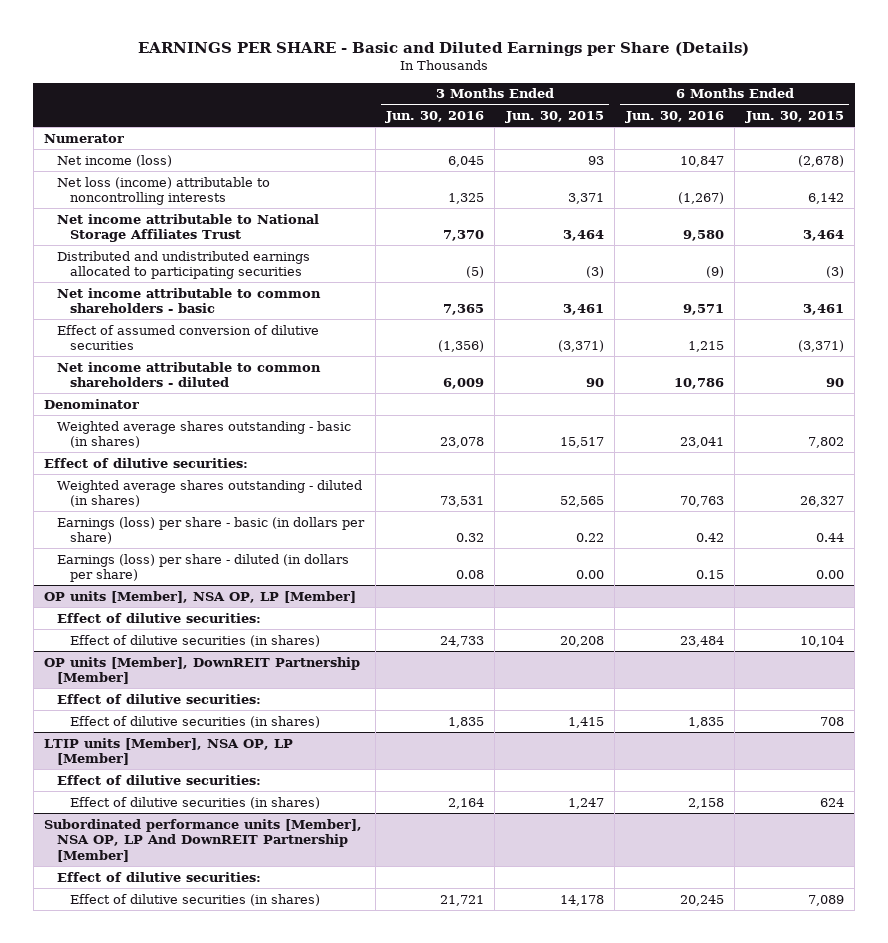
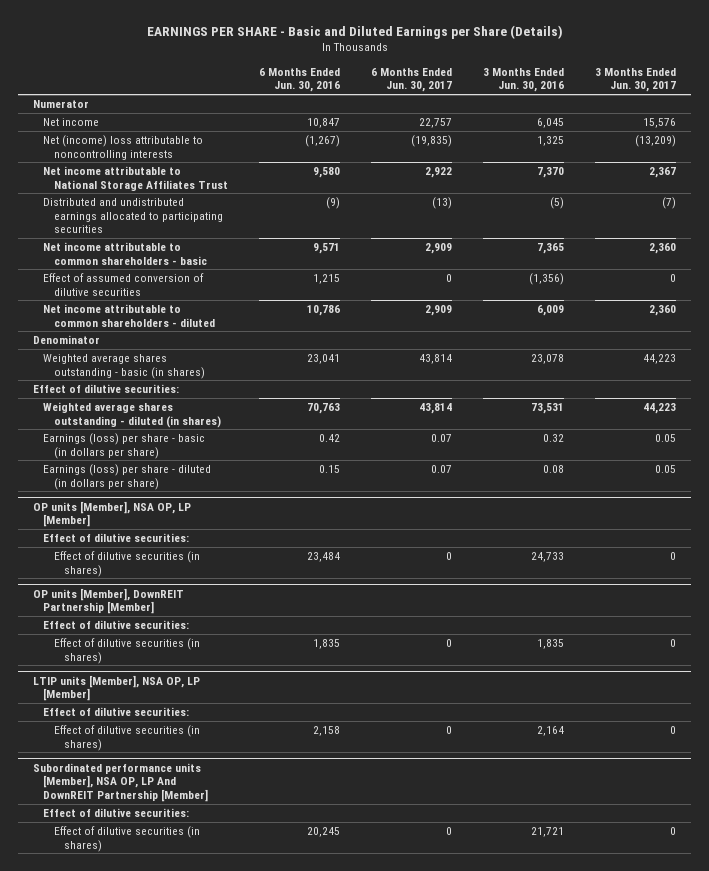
[504,111,604,124] Jun. 30, 2015 -> none
[744,111,844,124] Jun. 30, 2015 -> none
none -> [370,67,452,93] 6 Months Ended Jun. 30, 2017
none -> [594,67,676,93] 3 Months Ended Jun. 30, 2017
[57,154,173,167] Net income (loss) -> [43,118,100,127] Net income
[57,176,271,206] Net loss (income) attributable to noncontrolling interests -> [43,135,204,160] Net (income) loss attributable to noncontrolling interests

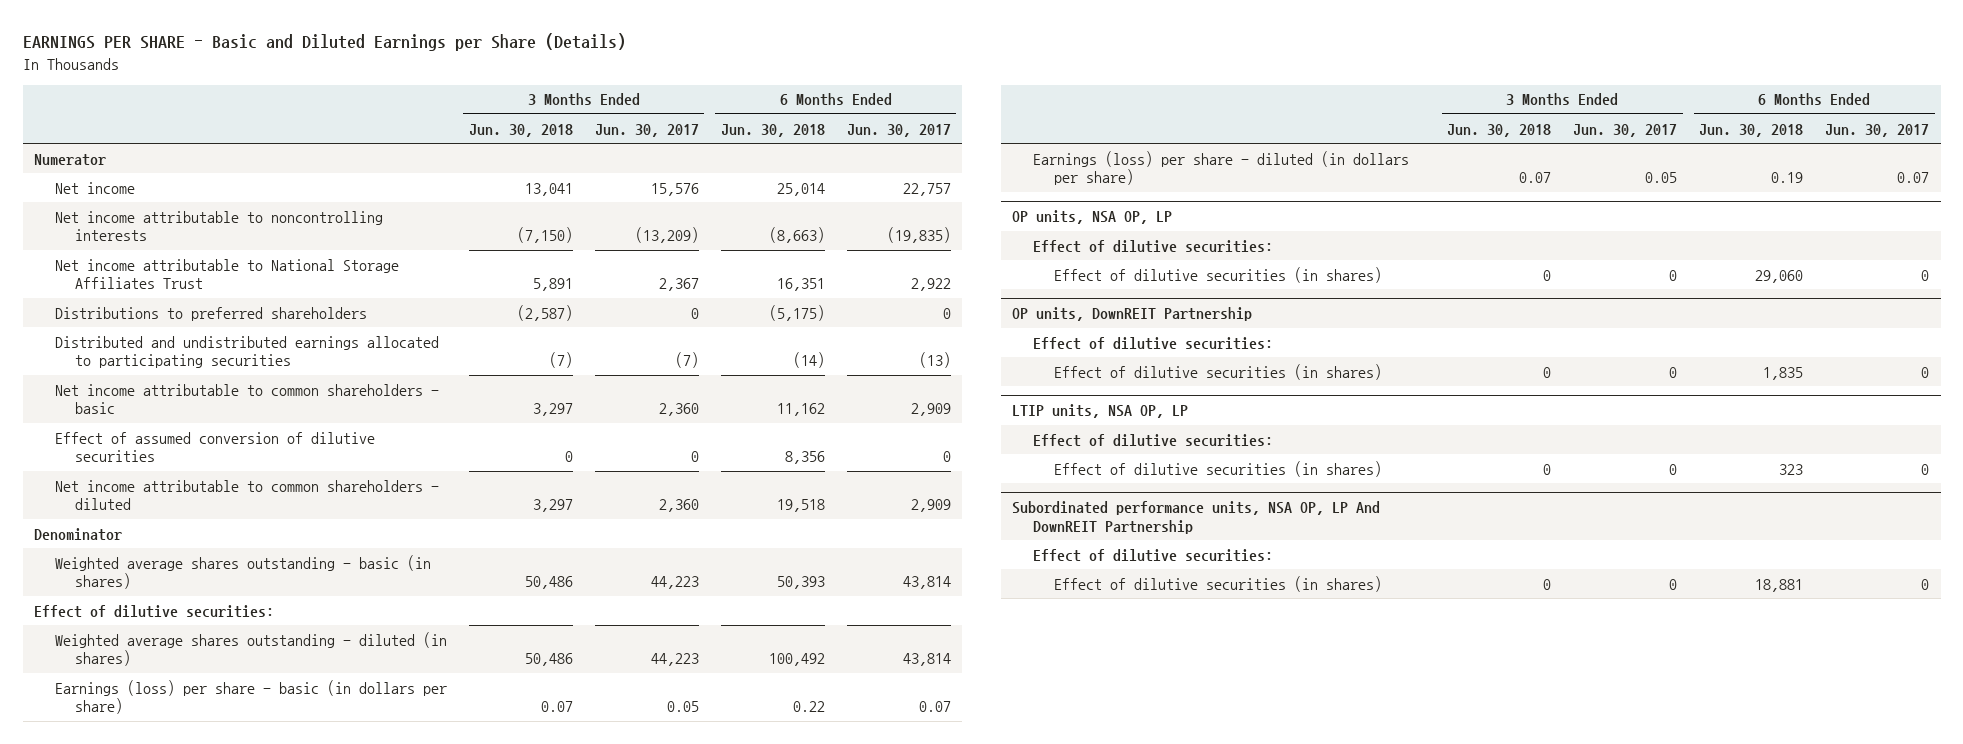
[258,67,340,93] 6 Months Ended Jun. 30, 2016 -> none
[482,67,564,93] 3 Months Ended Jun. 30, 2016 -> none
none -> [468,123,573,137] Jun. 30, 2018
none -> [720,123,825,137] Jun. 30, 2018
[43,135,204,160] Net (income) loss attributable to noncontrolling interests -> [54,210,383,242] Net income attributable to noncontrolling interests
none -> [54,306,367,321] Distributions to preferred shareholders
[33,500,192,528] OP units [Member], NSA OP, LP [Member] -> [1012,210,1173,225] OP units, NSA OP, LP
[33,587,185,615] OP units [Member], DownREIT Partnership [Member] -> [1012,307,1253,322] OP units, DownREIT Partnership
[33,674,201,702] LTIP units [Member], NSA OP, LP [Member] -> [1012,404,1189,419] LTIP units, NSA OP, LP
[33,762,209,802] Subordinated performance units [Member], NSA OP, LP And DownREIT Partnership [Member] -> [1012,501,1381,534] Subordinated performance units, NSA OP, LP And DownREIT Partnership

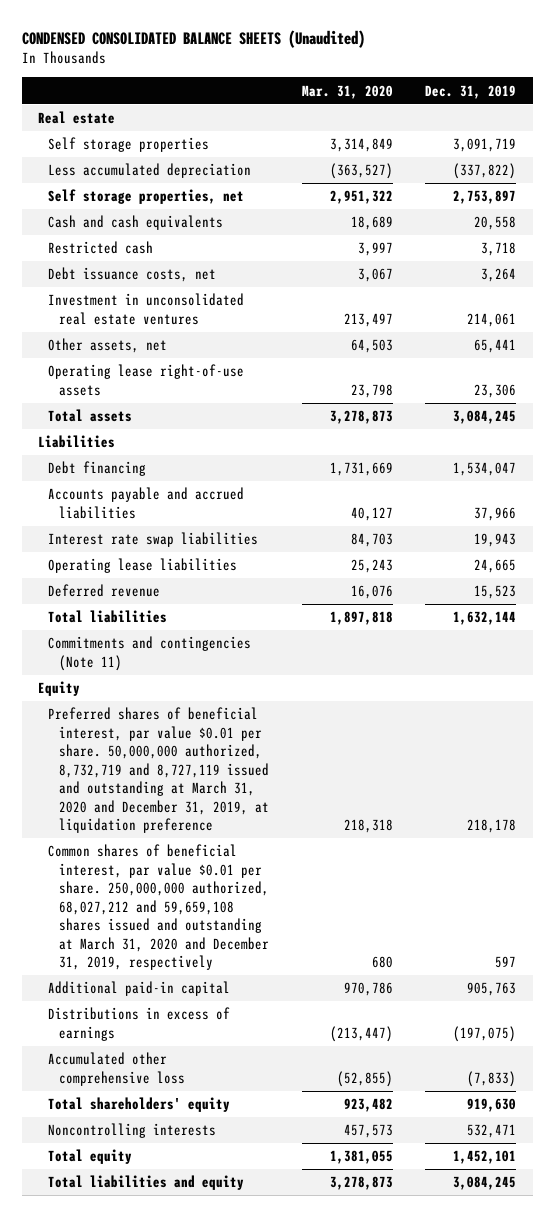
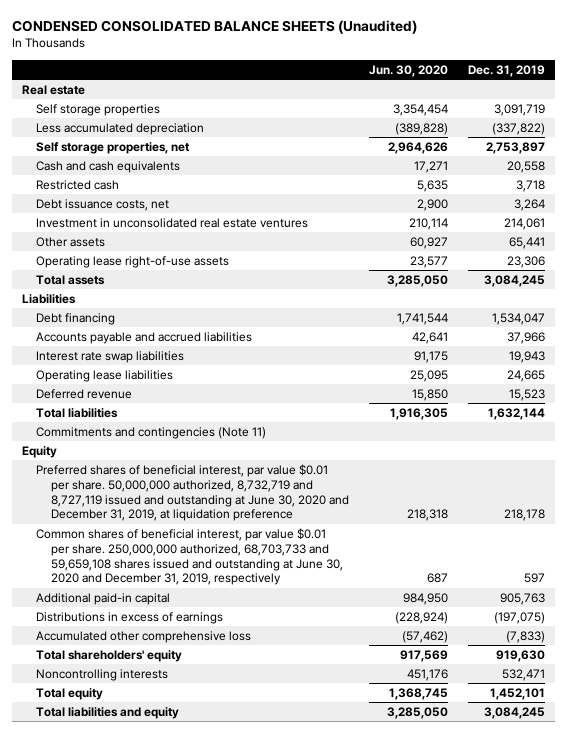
[301,84,393,99] Mar. 31, 2020 -> none
none -> [368,64,448,77] Jun. 30, 2020
[48,338,168,354] Other assets, net -> [36,237,106,248] Other assets
[48,707,269,833] Preferred shares of beneficial interest, par value $0.01 per share. 50,000,000 authorized, 8,732,719 and 8,727,119 issued and outstanding at March 31, 2020 and December 31, 2019, at liquidation preference -> [36,464,349,522] Preferred shares of beneficial interest, par value $0.01 per share. 50,000,000 authorized, 8,732,719 and 8,727,119 issued and outstanding at June 30, 2020 and December 31, 2019, at liquidation preference
[48,844,269,970] Common shares of beneficial interest, par value $0.01 per share. 250,000,000 authorized, 68,027,212 and 59,659,108 shares issued and outstanding at March 31, 2020 and December 31, 2019, respectively -> [36,528,343,586] Common shares of beneficial interest, par value $0.01 per share. 250,000,000 authorized, 68,703,733 and 59,659,108 shares issued and outstanding at June 30, 2020 and December 31, 2019, respectively

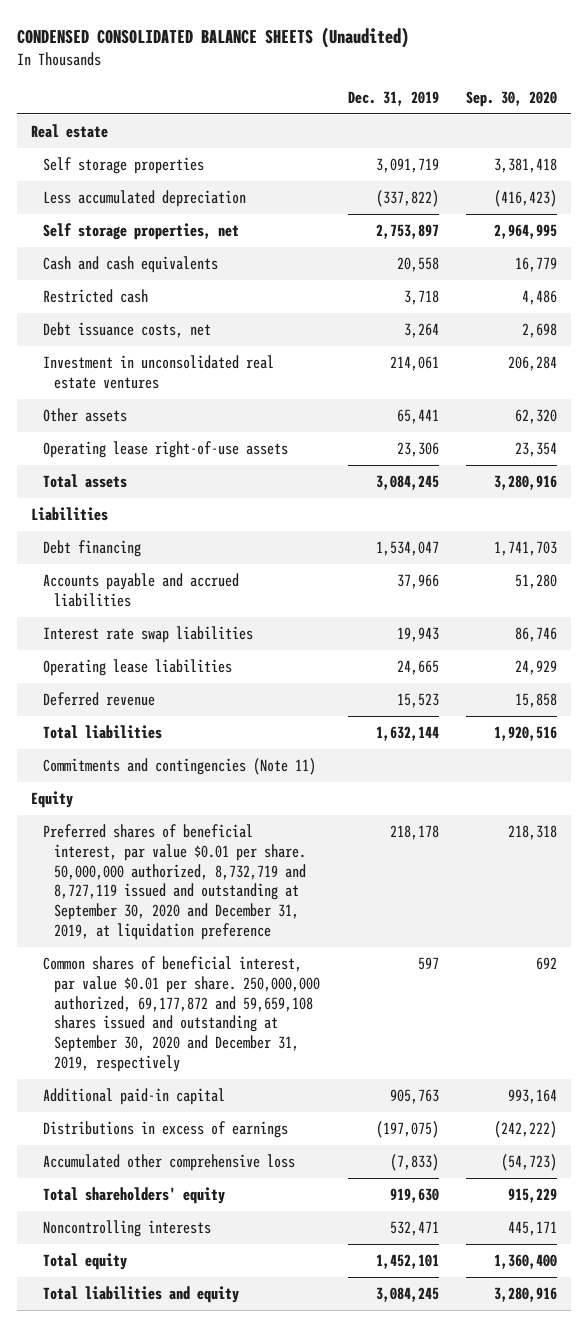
[368,64,448,77] Jun. 30, 2020 -> none
none -> [466,90,558,107] Sep. 30, 2020
[36,464,349,522] Preferred shares of beneficial interest, par value $0.01 per share. 50,000,000 authorized, 8,732,719 and 8,727,119 issued and outstanding at June 30, 2020 and December 31, 2019, at liquidation preference -> [42,824,307,941] Preferred shares of beneficial interest, par value $0.01 per share. 50,000,000 authorized, 8,732,719 and 8,727,119 issued and outstanding at September 30, 2020 and December 31, 2019, at liquidation preference
[36,528,343,586] Common shares of beneficial interest, par value $0.01 per share. 250,000,000 authorized, 68,703,733 and 59,659,108 shares issued and outstanding at June 30, 2020 and December 31, 2019, respectively -> [42,956,321,1073] Common shares of beneficial interest, par value $0.01 per share. 250,000,000 authorized, 69,177,872 and 59,659,108 shares issued and outstanding at September 30, 2020 and December 31, 2019, respectively

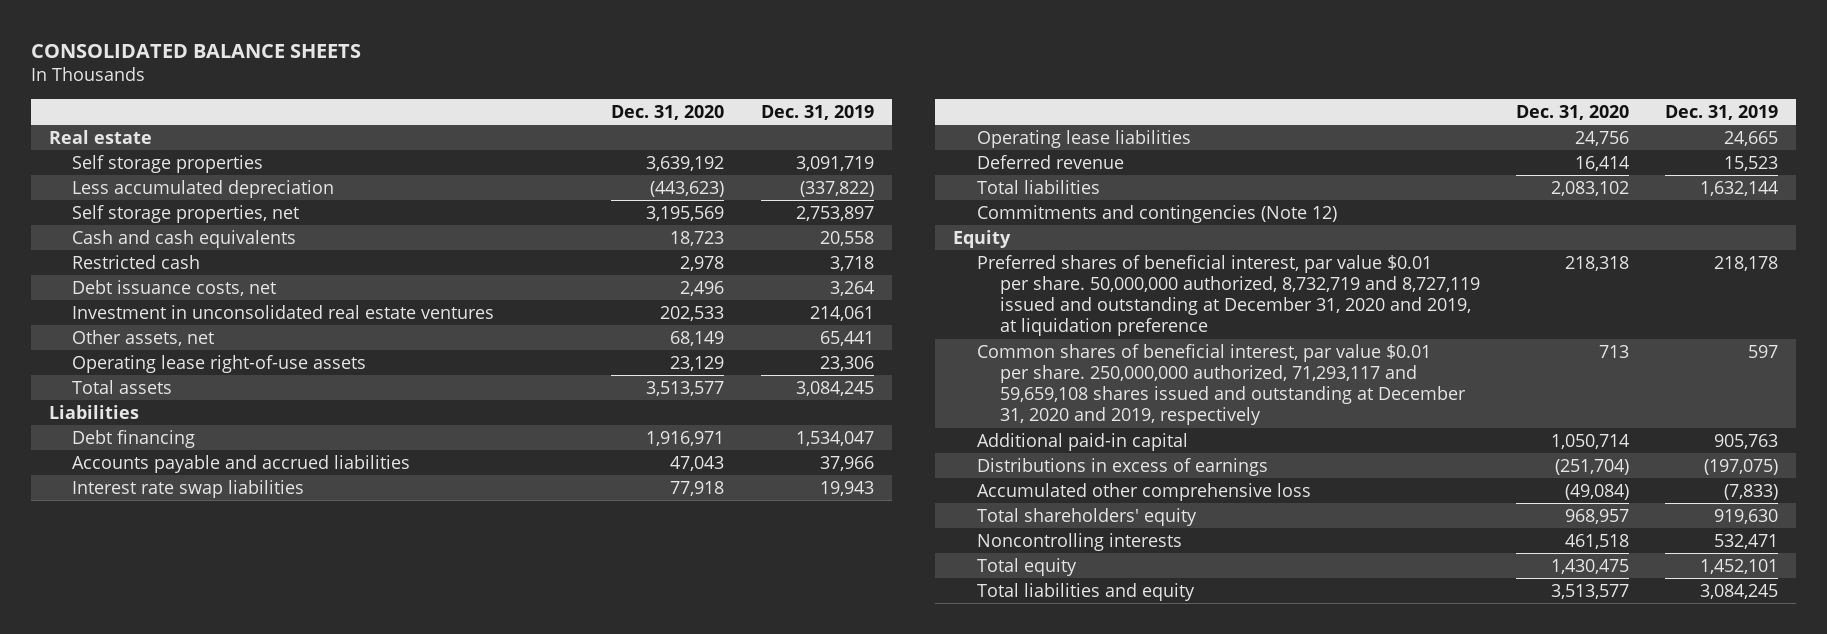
[17,26,410,48] CONDENSED CONSOLIDATED BALANCE SHEETS (Unaudited) -> [30,43,361,58] CONSOLIDATED BALANCE SHEETS
[466,90,558,107] Sep. 30, 2020 -> none
none -> [611,104,725,120] Dec. 31, 2020
[42,408,127,423] Other assets -> [72,329,215,346] Other assets, net
[42,758,316,776] Commitments and contingencies (Note 11) -> [976,204,1337,223] Commitments and contingencies (Note 12)
[42,824,307,941] Preferred shares of beneficial interest, par value $0.01 per share. 50,000,000 authorized, 8,732,719 and 8,727,119 issued and outstanding at September 30, 2020 and December 31, 2019, at liquidation preference -> [976,254,1480,337] Preferred shares of beneficial interest, par value $0.01 per share. 50,000,000 authorized, 8,732,719 and 8,727,119 issued and outstanding at December 31, 2020 and 2019, at liquidation preference
[42,956,321,1073] Common shares of beneficial interest, par value $0.01 per share. 250,000,000 authorized, 69,177,872 and 59,659,108 shares issued and outstanding at September 30, 2020 and December 31, 2019, respectively -> [976,343,1466,426] Common shares of beneficial interest, par value $0.01 per share. 250,000,000 authorized, 71,293,117 and 59,659,108 shares issued and outstanding at December 31, 2020 and 2019, respectively

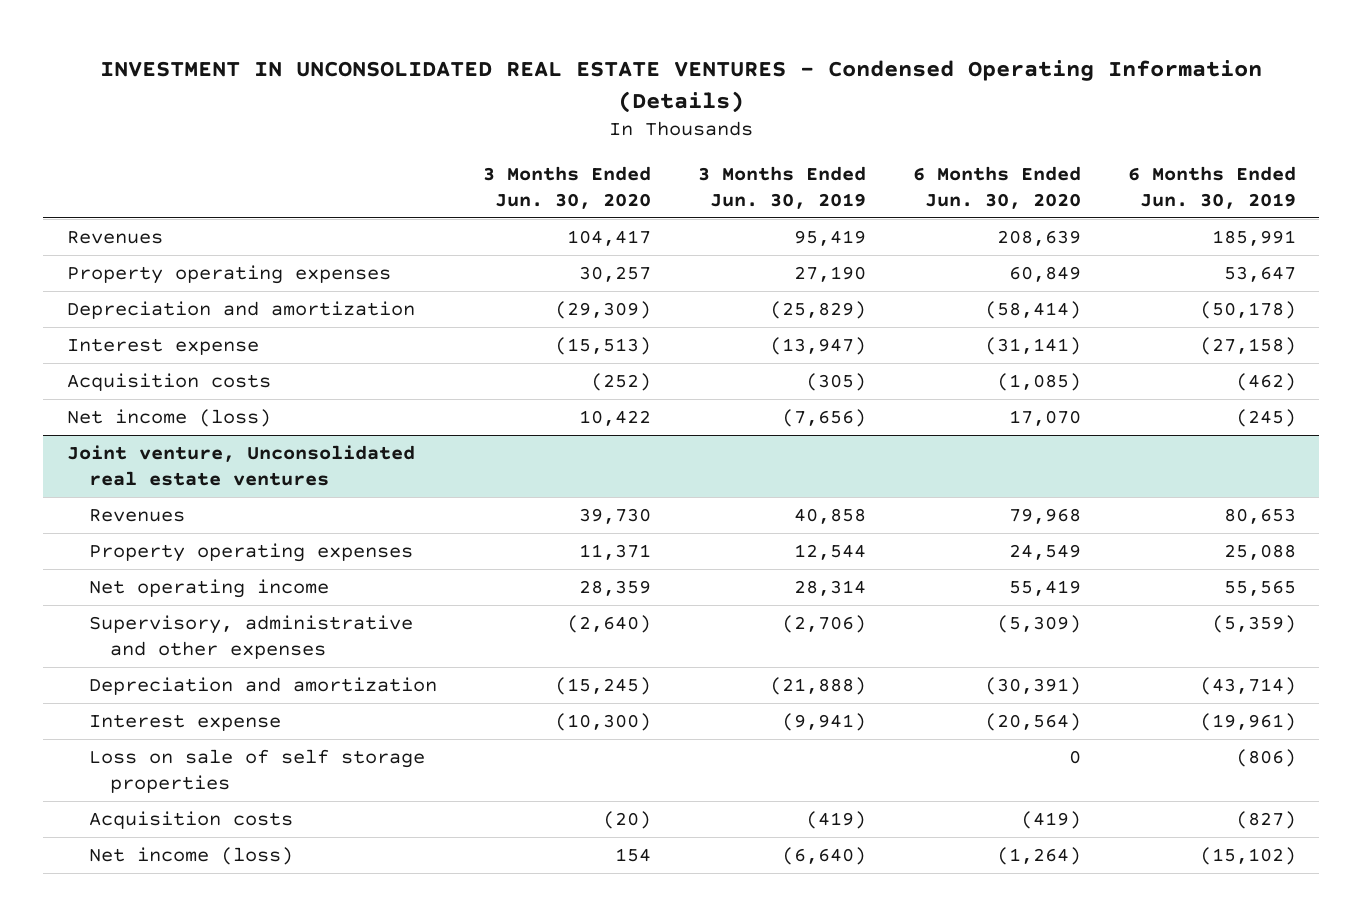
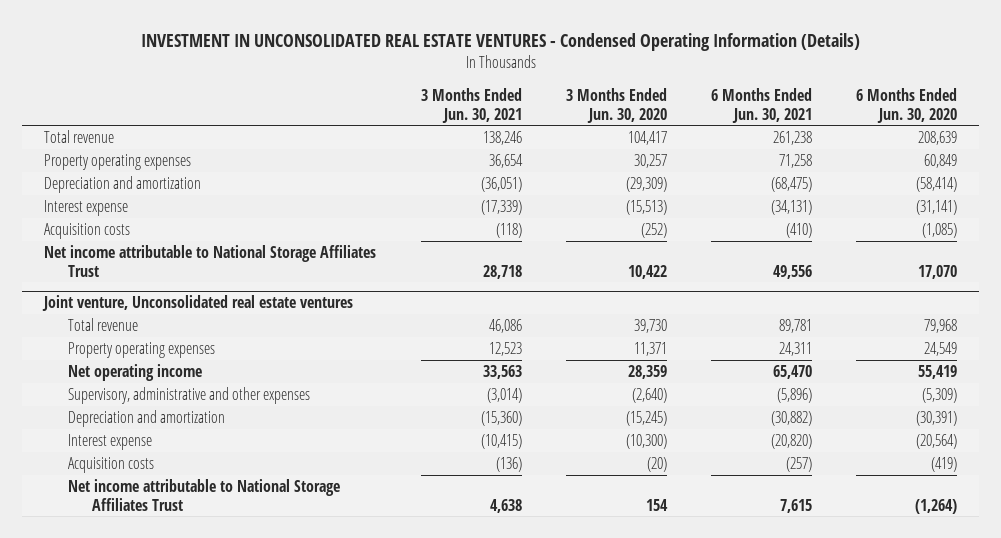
[698,166,867,209] 3 Months Ended Jun. 30, 2019 -> none
[1127,166,1296,209] 6 Months Ended Jun. 30, 2019 -> none
none -> [420,87,522,123] 3 Months Ended Jun. 30, 2021
none -> [710,87,812,123] 6 Months Ended Jun. 30, 2021
[66,231,163,245] Revenues -> [44,129,115,143] Total revenue
[66,409,271,428] Net income (loss) -> [44,244,377,277] Net income attributable to National Storage Affiliates Trust
[88,509,185,523] Revenues -> [68,317,139,331] Total revenue
[88,749,425,793] Loss on sale of self storage properties -> none
[88,847,293,866] Net income (loss) -> [68,478,341,511] Net income attributable to National Storage Affiliates Trust

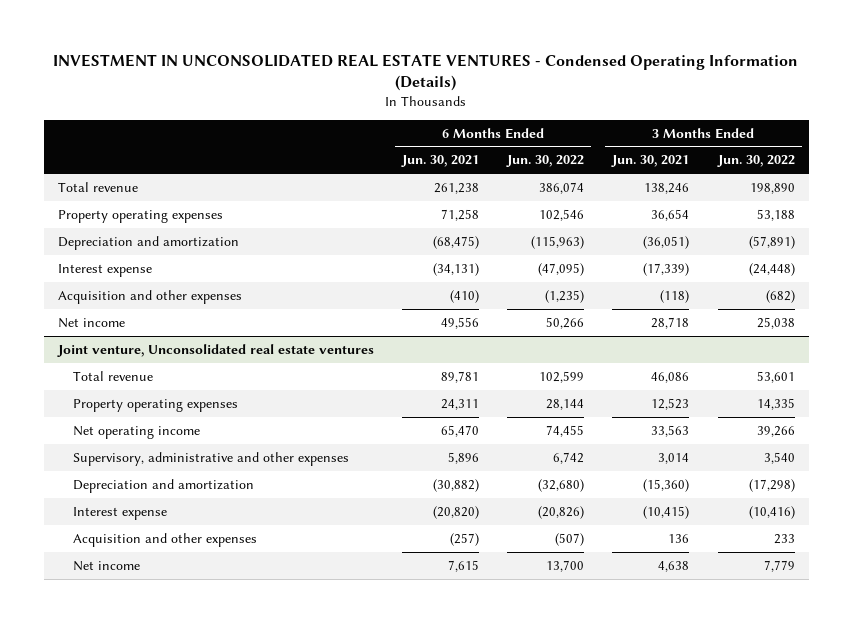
[565,87,667,123] 3 Months Ended Jun. 30, 2020 -> none
[855,87,957,123] 6 Months Ended Jun. 30, 2020 -> none
none -> [506,155,585,168] Jun. 30, 2022
none -> [716,155,795,168] Jun. 30, 2022
[44,222,131,239] Acquisition costs -> [58,289,243,304] Acquisition and other expenses
[44,244,377,277] Net income attributable to National Storage Affiliates Trust -> [58,317,126,328] Net income
[486,387,522,403] (3,014) -> [658,452,690,464] 3,014
[776,387,812,403] (5,896) -> [448,451,480,464] 5,896
[68,456,155,473] Acquisition costs -> [73,532,258,547] Acquisition and other expenses
[495,456,522,472] (136) -> [668,533,690,543] 136
[68,478,341,511] Net income attributable to National Storage Affiliates Trust -> [73,560,141,571] Net income

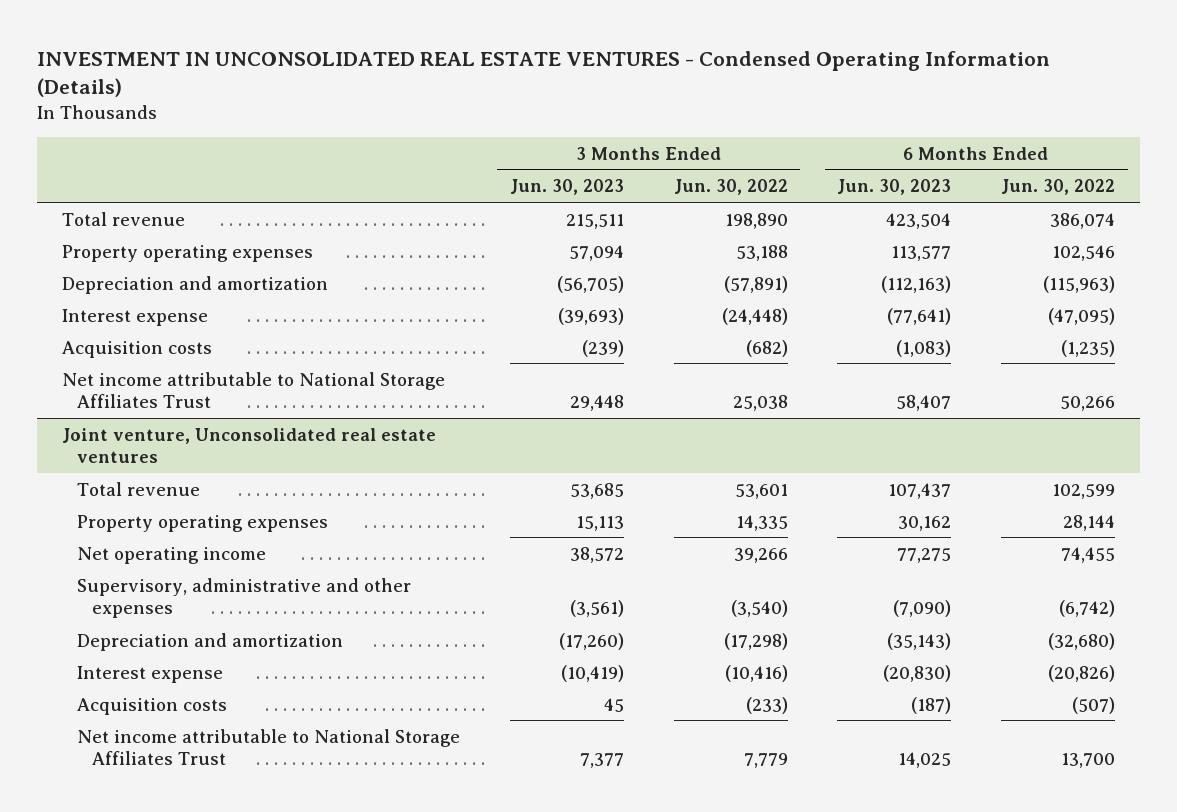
[401,155,480,168] Jun. 30, 2021 -> none
[611,155,690,168] Jun. 30, 2021 -> none
none -> [509,179,624,196] Jun. 30, 2023
none -> [837,179,952,196] Jun. 30, 2023
[58,289,243,304] Acquisition and other expenses -> [61,340,212,358] Acquisition costs
[58,317,126,328] Net income -> [61,371,445,409] Net income attributable to National Storage Affiliates Trust
[553,451,585,464] 6,742 -> [1059,600,1116,618] (6,742)
[763,451,795,464] 3,540 -> [730,600,788,618] (3,540)
[73,532,258,547] Acquisition and other expenses -> [76,697,227,715] Acquisition costs
[773,533,795,544] 233 -> [745,696,788,714] (233)
[73,560,141,571] Net income -> [76,728,460,766] Net income attributable to National Storage Affiliates Trust

